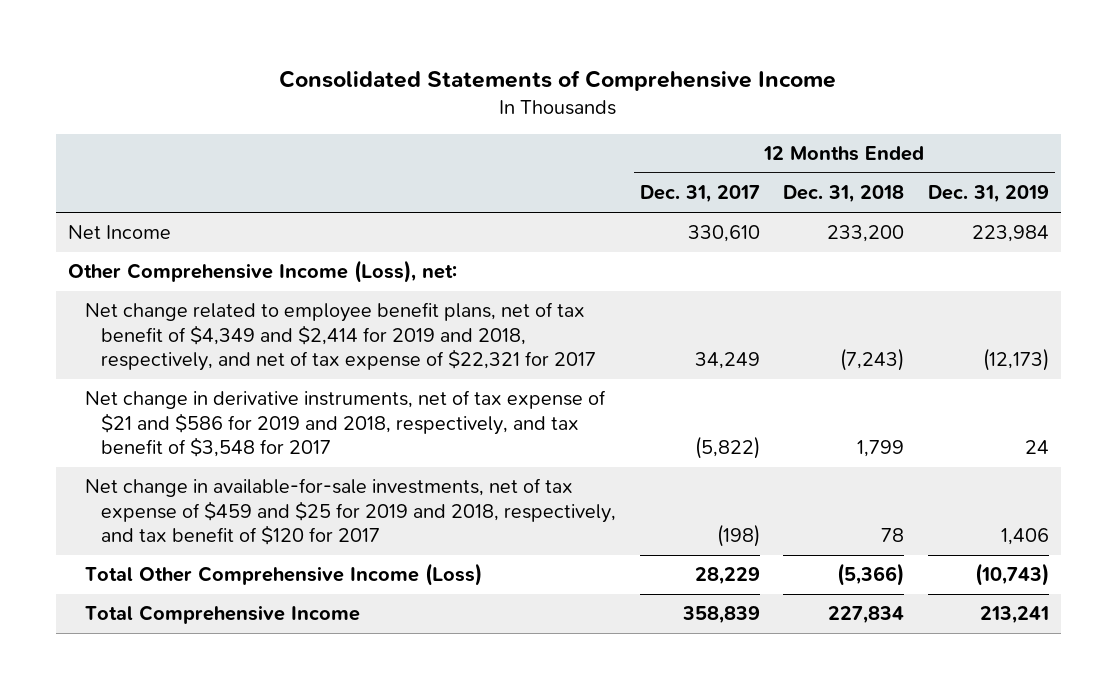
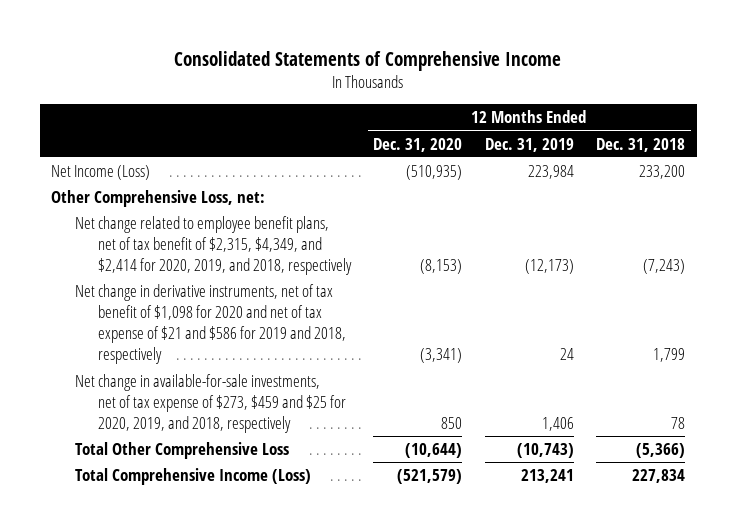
[639,185,760,204] Dec. 31, 2017 -> none
none -> [373,137,463,152] Dec. 31, 2020
[68,225,172,240] Net Income -> [51,164,151,180] Net Income (Loss)
[68,260,458,284] Other Comprehensive Income (Loss), net: -> [51,189,266,207] Other Comprehensive Loss, net:
[84,302,597,371] Net change related to employee benefit plans, net of tax benefit of $4,349 and $2,414 for 2019 and 2018, respectively, and net of tax expense of $22,321 for 2017 -> [74,215,352,276] Net change related to employee benefit plans, net of tax benefit of $2,315, $4,349, and $2,414 for 2020, 2019, and 2018, respectively
[84,390,606,457] Net change in derivative instruments, net of tax expense of $21 and $586 for 2019 and 2018, respectively, and tax benefit of $3,548 for 2017 -> [74,283,346,365] Net change in derivative instruments, net of tax benefit of $1,098 for 2020 and net of tax expense of $21 and $586 for 2019 and 2018, respectively
[84,478,617,545] Net change in available-for-sale investments, net of tax expense of $459 and $25 for 2019 and 2018, respectively, and tax benefit of $120 for 2017 -> [74,373,346,434] Net change in available-for-sale investments, net of tax expense of $273, $459 and $25 for 2020, 2019, and 2018, respectively
[84,563,482,587] Total Other Comprehensive Income (Loss) -> [74,441,289,459] Total Other Comprehensive Loss
[84,605,360,625] Total Comprehensive Income -> [74,467,311,485] Total Comprehensive Income (Loss)

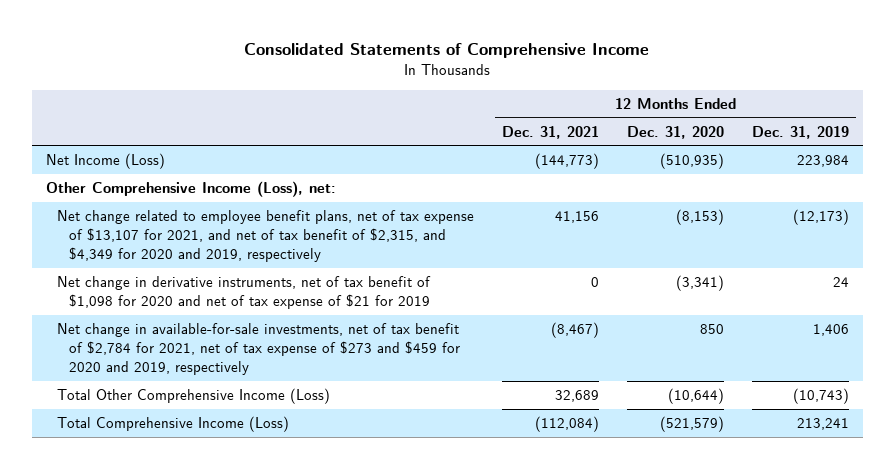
[596,137,686,152] Dec. 31, 2018 -> none
none -> [502,125,600,139] Dec. 31, 2021
[51,189,266,207] Other Comprehensive Loss, net: -> [45,181,336,198] Other Comprehensive Income (Loss), net:
[74,215,352,276] Net change related to employee benefit plans, net of tax benefit of $2,315, $4,349, and $2,414 for 2020, 2019, and 2018, respectively -> [57,210,475,263] Net change related to employee benefit plans, net of tax expense of $13,107 for 2021, and net of tax benefit of $2,315, and $4,349 for 2020 and 2019, respectively
[74,283,346,365] Net change in derivative instruments, net of tax benefit of $1,098 for 2020 and net of tax expense of $21 and $586 for 2019 and 2018, respectively -> [57,276,432,310] Net change in derivative instruments, net of tax benefit of $1,098 for 2020 and net of tax expense of $21 for 2019
[74,373,346,434] Net change in available-for-sale investments, net of tax expense of $273, $459 and $25 for 2020, 2019, and 2018, respectively -> [57,323,460,376] Net change in available-for-sale investments, net of tax benefit of $2,784 for 2021, net of tax expense of $273 and $459 for 2020 and 2019, respectively
[74,441,289,459] Total Other Comprehensive Loss -> [57,388,331,405] Total Other Comprehensive Income (Loss)

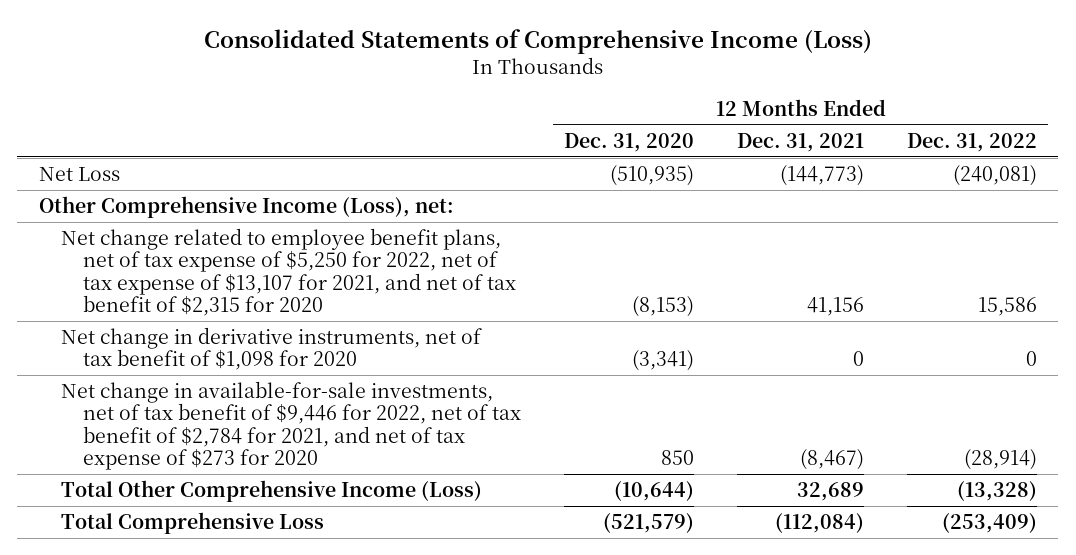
[244,42,650,58] Consolidated Statements of Comprehensive Income -> [203,28,872,54] Consolidated Statements of Comprehensive Income (Loss)
[752,125,850,139] Dec. 31, 2019 -> none
none -> [906,132,1037,152] Dec. 31, 2022
[45,153,165,170] Net Income (Loss) -> [38,166,120,181] Net Loss
[57,210,475,263] Net change related to employee benefit plans, net of tax expense of $13,107 for 2021, and net of tax benefit of $2,315, and $4,349 for 2020 and 2019, respectively -> [61,227,517,316] Net change related to employee benefit plans, net of tax expense of $5,250 for 2022, net of tax expense of $13,107 for 2021, and net of tax benefit of $2,315 for 2020
[57,276,432,310] Net change in derivative instruments, net of tax benefit of $1,098 for 2020 and net of tax expense of $21 for 2019 -> [61,326,483,371] Net change in derivative instruments, net of tax benefit of $1,098 for 2020
[57,323,460,376] Net change in available-for-sale investments, net of tax benefit of $2,784 for 2021, net of tax expense of $273 and $459 for 2020 and 2019, respectively -> [61,380,522,470] Net change in available-for-sale investments, net of tax benefit of $9,446 for 2022, net of tax benefit of $2,784 for 2021, and net of tax expense of $273 for 2020
[57,416,290,433] Total Comprehensive Income (Loss) -> [61,511,325,534] Total Comprehensive Loss

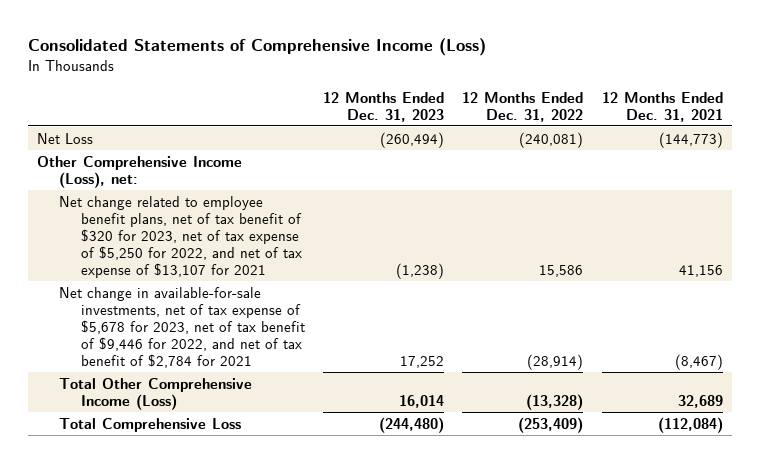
[564,132,695,152] Dec. 31, 2020 -> none
none -> [323,91,445,122] 12 Months Ended Dec. 31, 2023
[61,326,483,371] Net change in derivative instruments, net of tax benefit of $1,098 for 2020 -> none
[61,227,517,316] Net change related to employee benefit plans, net of tax expense of $5,250 for 2022, net of tax expense of $13,107 for 2021, and net of tax benefit of $2,315 for 2020 -> [59,195,302,278] Net change related to employee benefit plans, net of tax benefit of $320 for 2023, net of tax expense of $5,250 for 2022, and net of tax expense of $13,107 for 2021
[61,380,522,470] Net change in available-for-sale investments, net of tax benefit of $9,446 for 2022, net of tax benefit of $2,784 for 2021, and net of tax expense of $273 for 2020 -> [59,286,305,368] Net change in available-for-sale investments, net of tax expense of $5,678 for 2023, net of tax benefit of $9,446 for 2022, and net of tax benefit of $2,784 for 2021

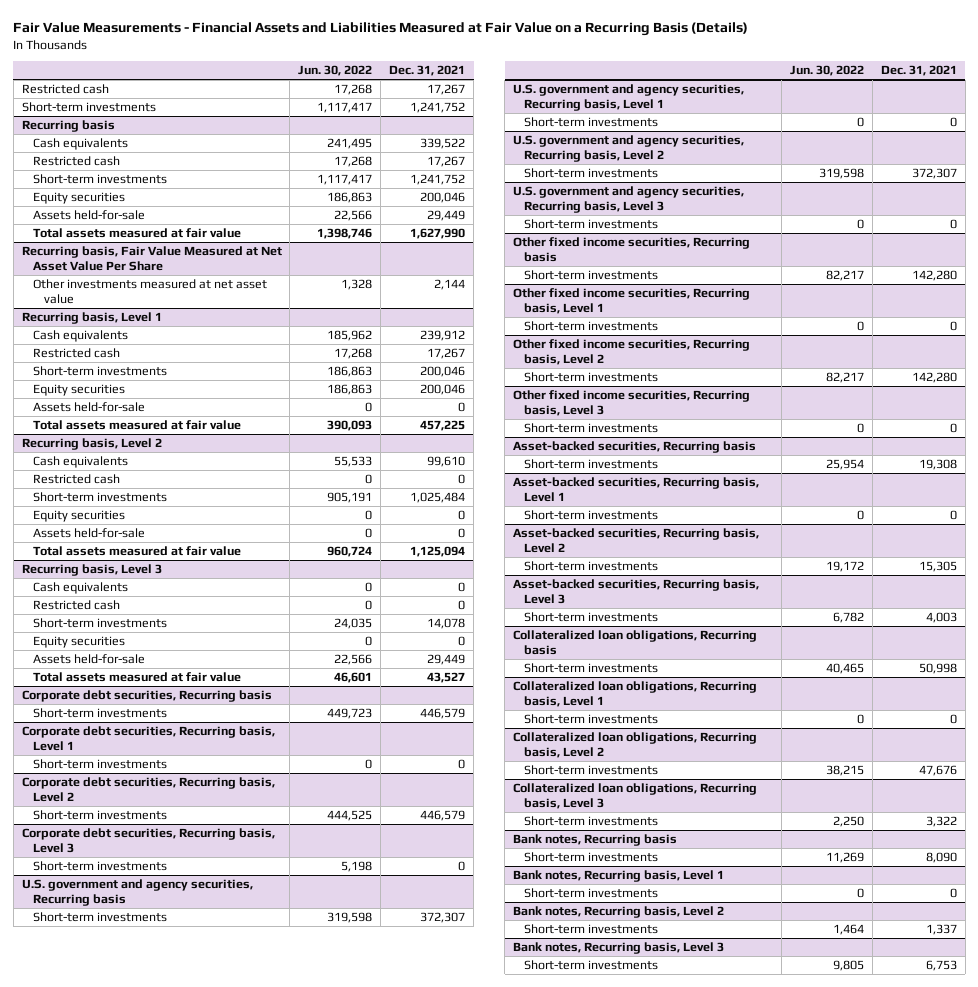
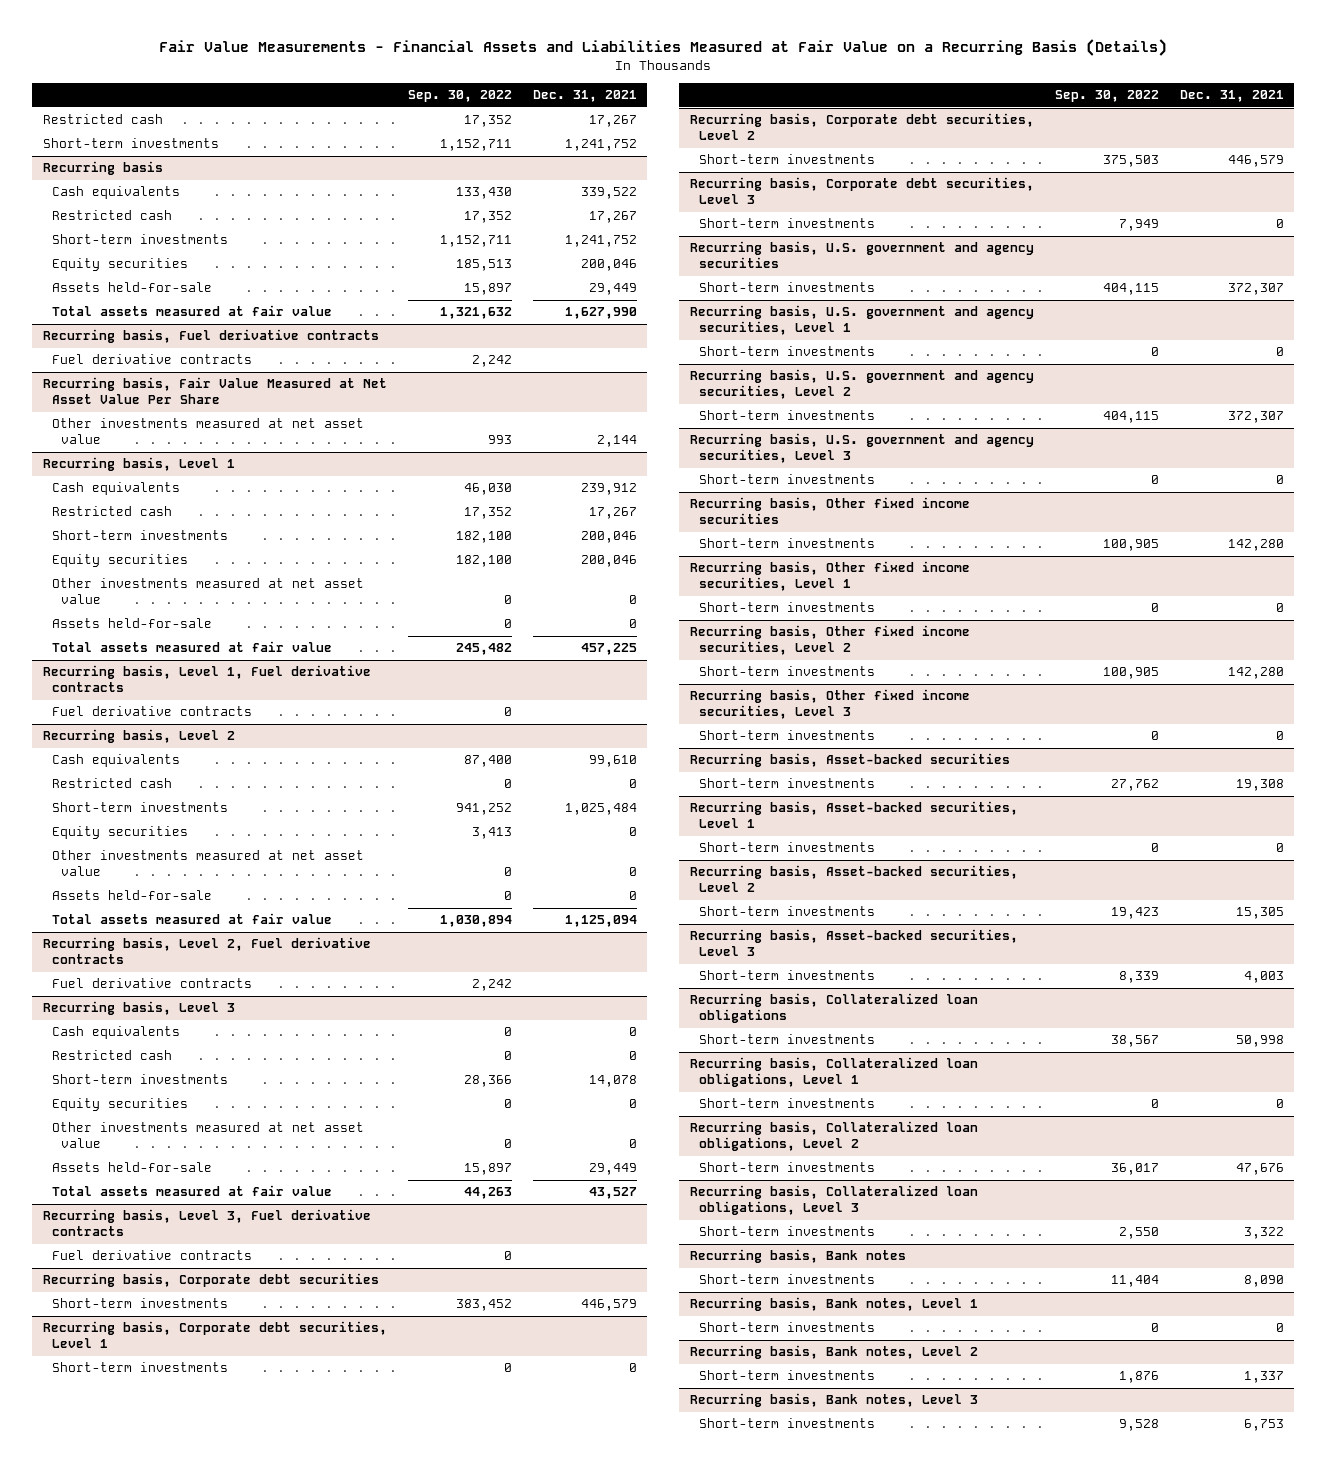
[298,65,373,77] Jun. 30, 2022 -> none
none -> [407,90,512,103] Sep. 30, 2022
none -> [42,329,379,344] Recurring basis, Fuel derivative contracts
none -> [52,354,253,365] Fuel derivative contracts
none -> [52,578,365,605] Other investments measured at net asset value
none -> [42,665,371,693] Recurring basis, Level 1, Fuel derivative contracts
none -> [52,706,253,717] Fuel derivative contracts
none -> [52,850,365,877] Other investments measured at net asset value
none -> [42,937,371,965] Recurring basis, Level 2, Fuel derivative contracts
none -> [52,978,253,989] Fuel derivative contracts
none -> [52,1122,365,1149] Other investments measured at net asset value
none -> [42,1209,371,1237] Recurring basis, Level 3, Fuel derivative contracts
none -> [52,1250,253,1261] Fuel derivative contracts
[21,689,272,702] Corporate debt securities, Recurring basis -> [42,1273,379,1288] Recurring basis, Corporate debt securities
[21,725,275,751] Corporate debt securities, Recurring basis, Level 1 -> [42,1321,387,1349] Recurring basis, Corporate debt securities, Level 1
[21,776,275,802] Corporate debt securities, Recurring basis, Level 2 -> [689,113,1034,141] Recurring basis, Corporate debt securities, Level 2
[21,827,275,853] Corporate debt securities, Recurring basis, Level 3 -> [689,177,1034,205] Recurring basis, Corporate debt securities, Level 3
[21,878,253,906] U.S. government and agency securities, Recurring basis -> [689,241,1034,269] Recurring basis, U.S. government and agency securities
[512,83,744,111] U.S. government and agency securities, Recurring basis, Level 1 -> [689,305,1034,336] Recurring basis, U.S. government and agency securities, Level 1
[512,134,744,162] U.S. government and agency securities, Recurring basis, Level 2 -> [689,369,1034,400] Recurring basis, U.S. government and agency securities, Level 2
[512,185,744,213] U.S. government and agency securities, Recurring basis, Level 3 -> [689,433,1034,464] Recurring basis, U.S. government and agency securities, Level 3
[512,236,750,262] Other fixed income securities, Recurring basis -> [689,497,970,525] Recurring basis, Other fixed income securities
[512,287,750,314] Other fixed income securities, Recurring basis, Level 1 -> [689,561,970,592] Recurring basis, Other fixed income securities, Level 1
[512,338,750,365] Other fixed income securities, Recurring basis, Level 2 -> [689,625,970,656] Recurring basis, Other fixed income securities, Level 2
[512,389,750,416] Other fixed income securities, Recurring basis, Level 3 -> [689,689,970,720] Recurring basis, Other fixed income securities, Level 3
[512,440,756,453] Asset-backed securities, Recurring basis -> [689,753,1010,768] Recurring basis, Asset-backed securities
[512,476,759,502] Asset-backed securities, Recurring basis, Level 1 -> [689,801,1018,829] Recurring basis, Asset-backed securities, Level 1
[512,527,759,553] Asset-backed securities, Recurring basis, Level 2 -> [689,865,1018,893] Recurring basis, Asset-backed securities, Level 2
[512,578,759,604] Asset-backed securities, Recurring basis, Level 3 -> [689,929,1018,957] Recurring basis, Asset-backed securities, Level 3
[512,629,757,655] Collateralized loan obligations, Recurring basis -> [689,993,978,1024] Recurring basis, Collateralized loan obligations
[512,680,757,707] Collateralized loan obligations, Recurring basis, Level 1 -> [689,1057,978,1088] Recurring basis, Collateralized loan obligations, Level 1
[512,731,757,758] Collateralized loan obligations, Recurring basis, Level 2 -> [689,1121,978,1152] Recurring basis, Collateralized loan obligations, Level 2
[512,782,757,809] Collateralized loan obligations, Recurring basis, Level 3 -> [689,1185,978,1216] Recurring basis, Collateralized loan obligations, Level 3
[512,833,677,846] Bank notes, Recurring basis -> [689,1249,906,1264] Recurring basis, Bank notes
[512,869,724,882] Bank notes, Recurring basis, Level 1 -> [689,1297,978,1312] Recurring basis, Bank notes, Level 1
[512,905,724,918] Bank notes, Recurring basis, Level 2 -> [689,1345,978,1360] Recurring basis, Bank notes, Level 2
[512,941,724,954] Bank notes, Recurring basis, Level 3 -> [689,1393,978,1408] Recurring basis, Bank notes, Level 3

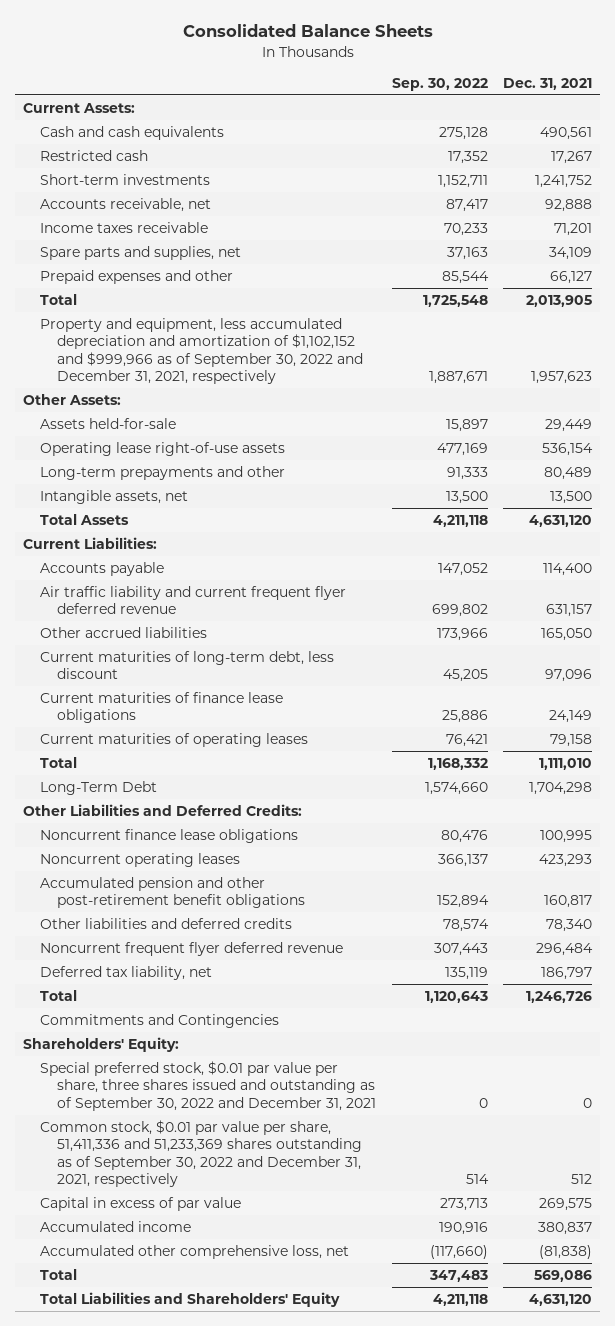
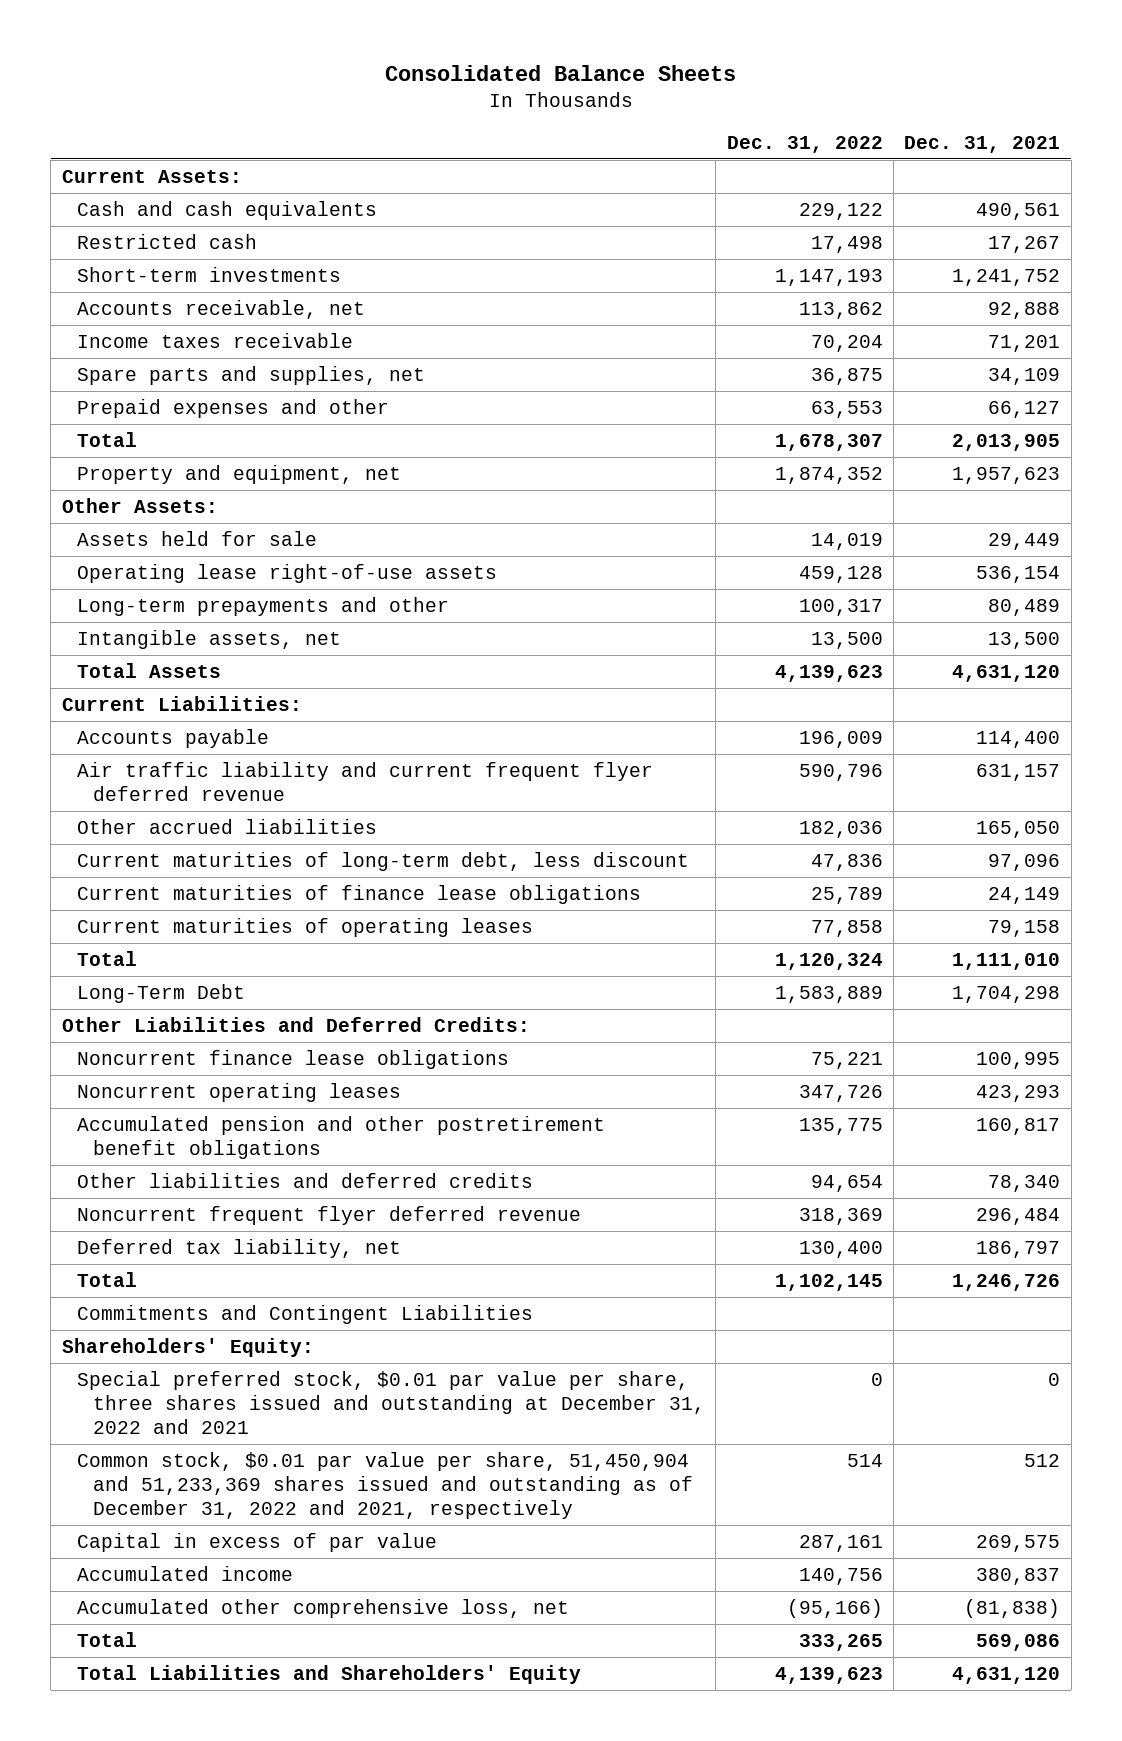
[391,77,488,91] Sep. 30, 2022 -> none
none -> [726,135,883,153] Dec. 31, 2022
[40,317,364,384] Property and equipment, less accumulated depreciation and amortization of $1,102,152 and $999,966 as of September 30, 2022 and December 31, 2021, respectively -> [77,464,402,484] Property and equipment, net
[40,417,177,429] Assets held-for-sale -> [77,530,318,546] Assets held for sale
[40,876,306,909] Accumulated pension and other post-retirement benefit obligations -> [77,1115,606,1159] Accumulated pension and other postretirement benefit obligations
[40,1013,280,1028] Commitments and Contingencies -> [77,1304,534,1324] Commitments and Contingent Liabilities
[40,1060,377,1111] Special preferred stock, $0.01 par value per share, three shares issued and outstanding as of September 30, 2022 and December 31, 2021 -> [77,1370,705,1434] Special preferred stock, $0.01 par value per share, three shares issued and outstanding at December 31, 2022 and 2021
[40,1119,363,1187] Common stock, $0.01 par value per share, 51,411,336 and 51,233,369 shares outstanding as of September 30, 2022 and December 31, 2021, respectively -> [77,1451,693,1519] Common stock, $0.01 par value per share, 51,450,904 and 51,233,369 shares issued and outstanding as of December 31, 2022 and 2021, respectively

